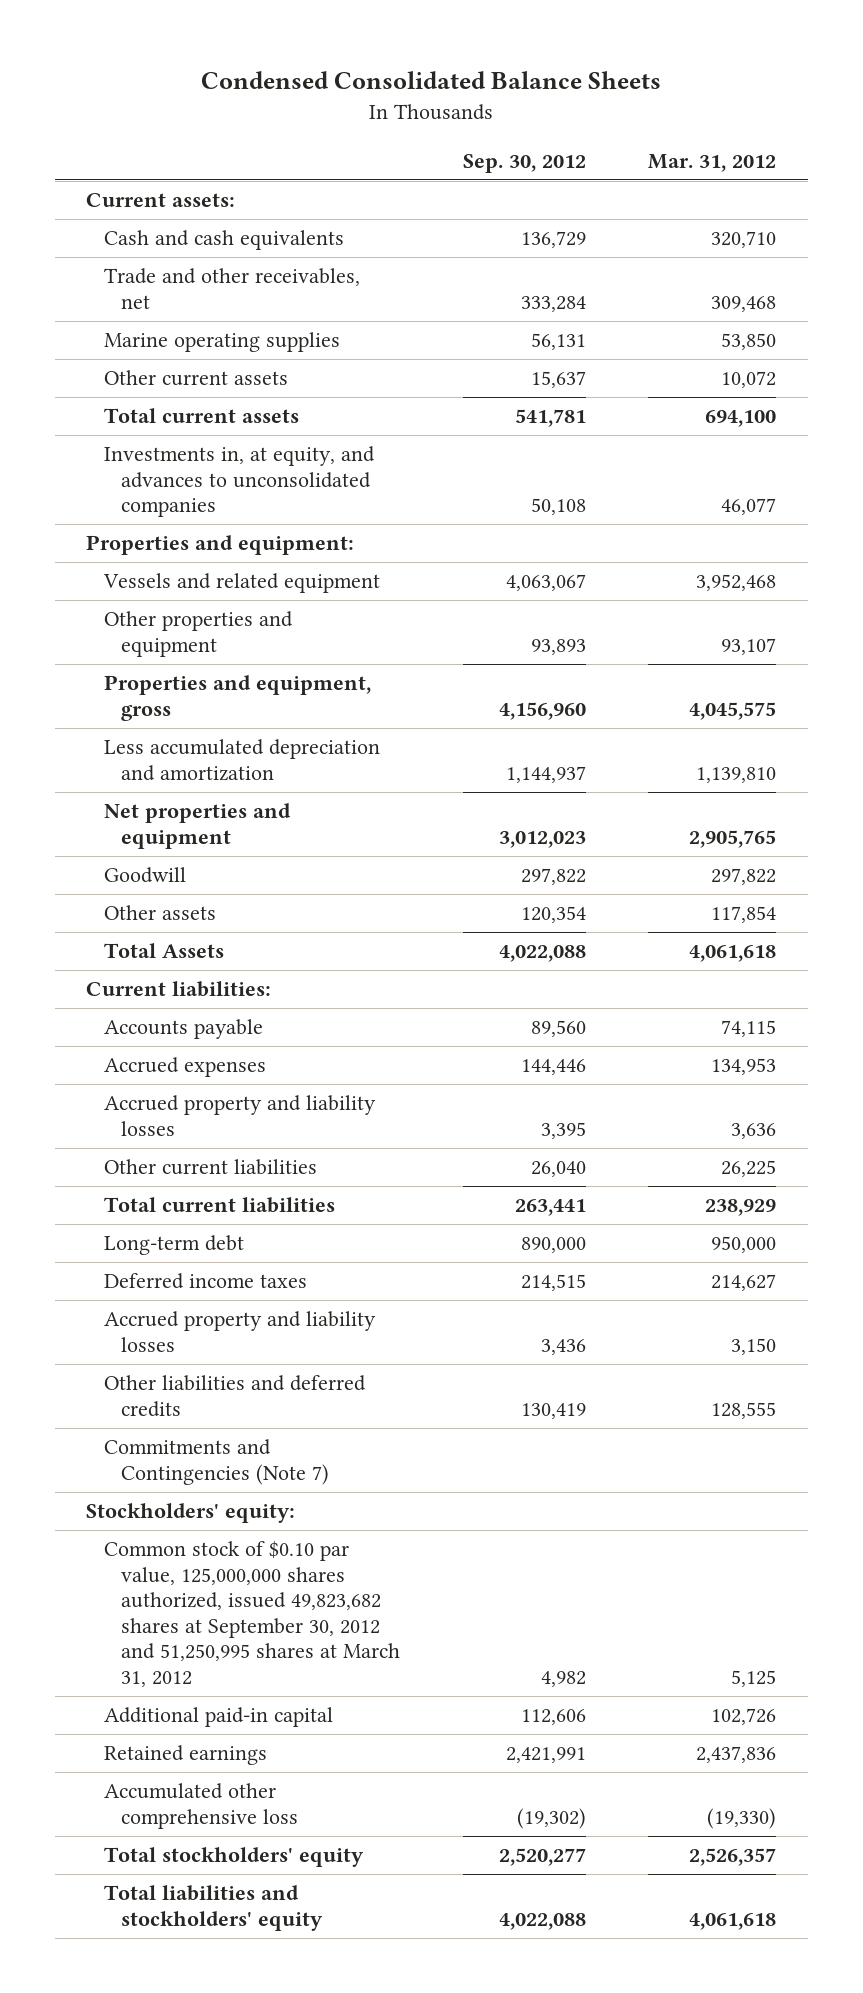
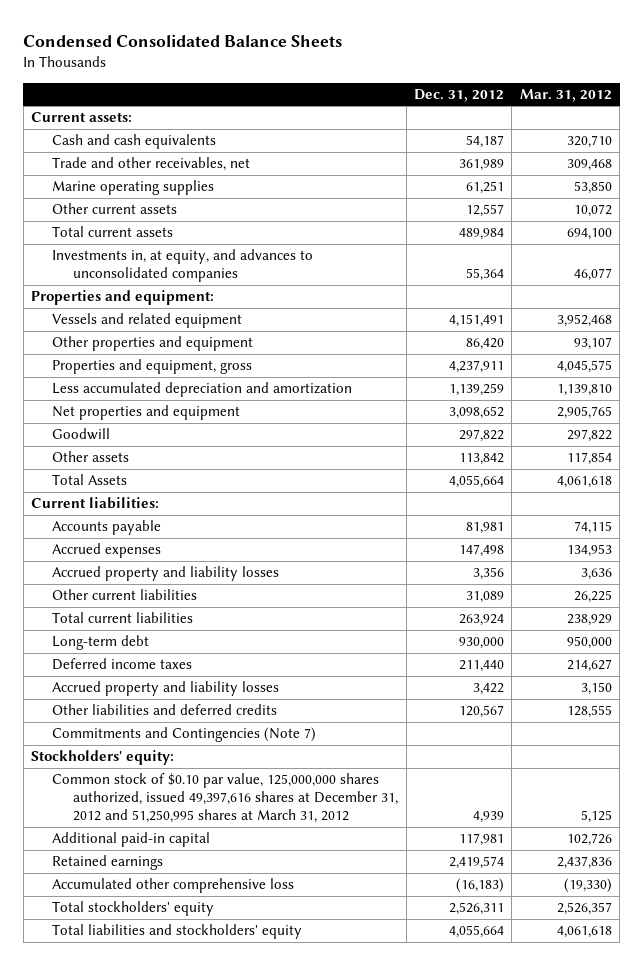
[462,153,586,173] Sep. 30, 2012 -> none
none -> [414,88,505,102] Dec. 31, 2012
[103,1541,401,1687] Common stock of $0.10 par value, 125,000,000 shares authorized, issued 49,823,682 shares at September 30, 2012 and 51,250,995 shares at March 31, 2012 -> [52,773,399,824] Common stock of $0.10 par value, 125,000,000 shares authorized, issued 49,397,616 shares at December 31, 2012 and 51,250,995 shares at March 31, 2012

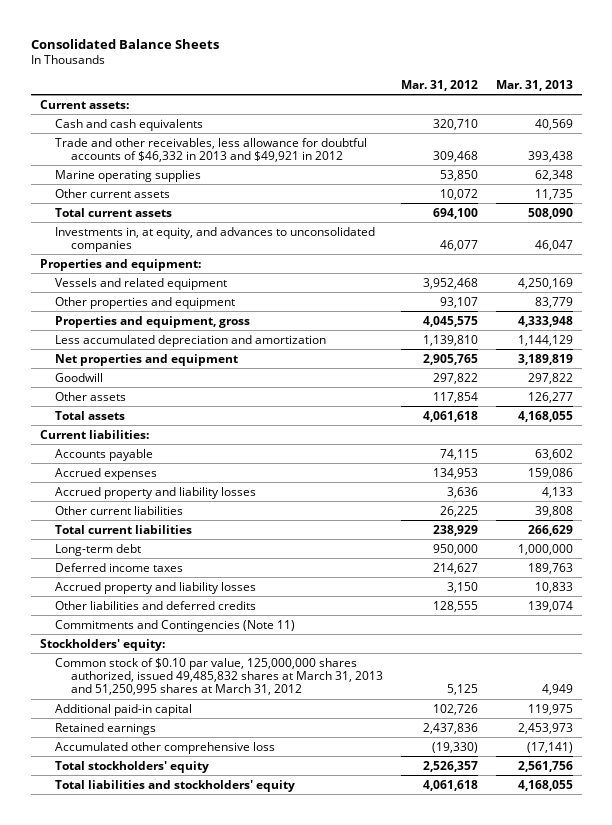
[23,33,343,47] Condensed Consolidated Balance Sheets -> [30,38,219,49] Consolidated Balance Sheets
[414,88,505,102] Dec. 31, 2012 -> none
none -> [495,79,573,91] Mar. 31, 2013
[52,157,251,172] Trade and other receivables, net -> [55,137,368,162] Trade and other receivables, less allowance for doubtful accounts of $46,332 in 2013 and $49,921 in 2012
[52,474,128,486] Total Assets -> [55,410,126,420] Total assets
[52,727,317,743] Commitments and Contingencies (Note 7) -> [55,619,296,632] Commitments and Contingencies (Note 11)
[52,773,399,824] Common stock of $0.10 par value, 125,000,000 shares authorized, issued 49,397,616 shares at December 31, 2012 and 51,250,995 shares at March 31, 2012 -> [55,657,384,696] Common stock of $0.10 par value, 125,000,000 shares authorized, issued 49,485,832 shares at March 31, 2013 and 51,250,995 shares at March 31, 2012

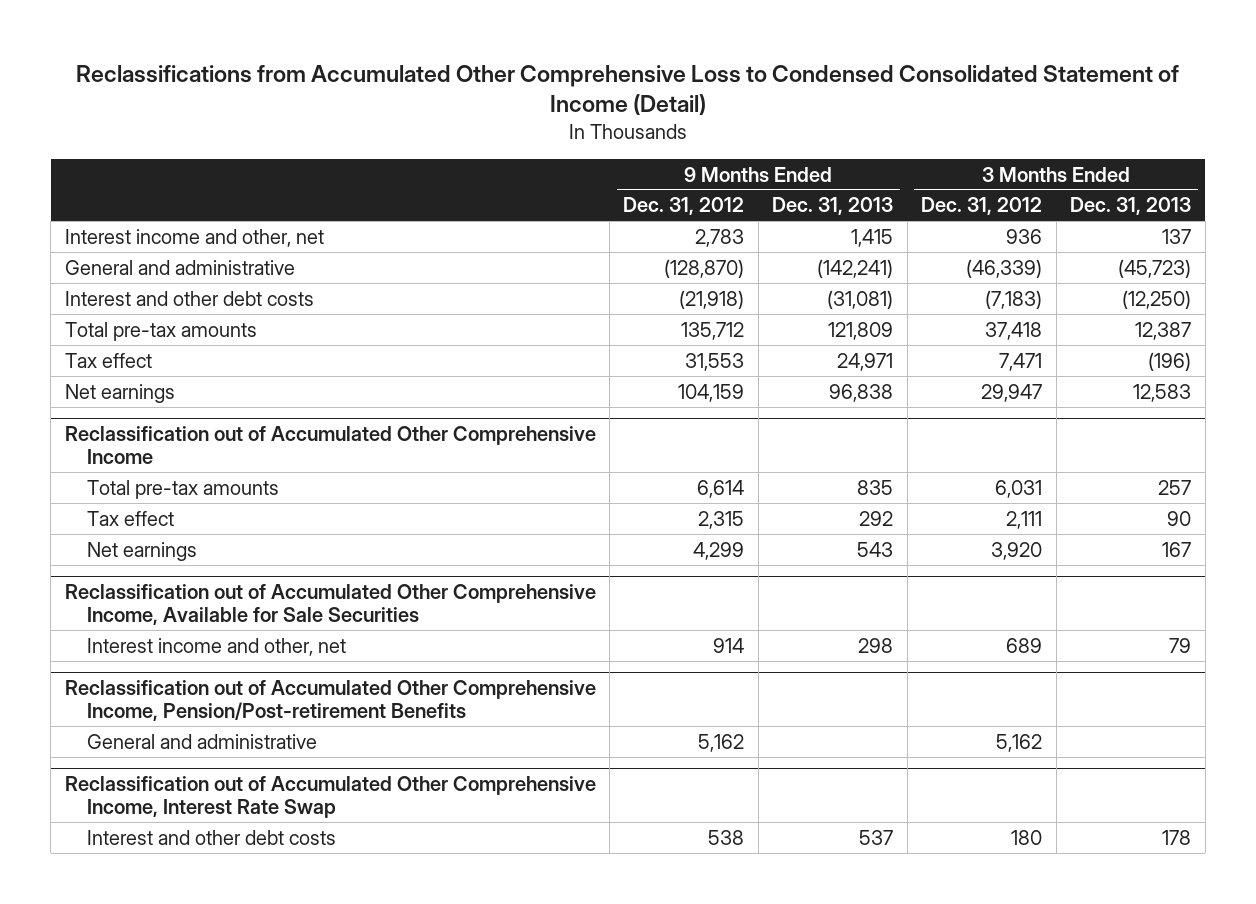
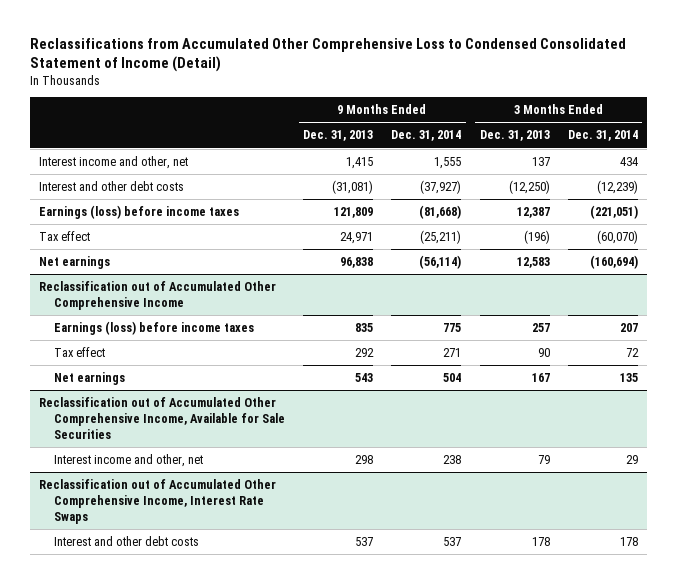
[623,197,745,216] Dec. 31, 2012 -> none
[921,197,1043,216] Dec. 31, 2012 -> none
none -> [391,130,462,142] Dec. 31, 2014
none -> [567,130,638,142] Dec. 31, 2014
[64,259,295,275] General and administrative -> none
[64,321,257,341] Total pre-tax amounts -> [38,204,239,219] Earnings (loss) before income taxes
[87,479,280,499] Total pre-tax amounts -> [54,320,255,335] Earnings (loss) before income taxes
[64,680,596,722] Reclassification out of Accumulated Other Comprehensive Income, Pension/Post-retirement Benefits -> none
[87,733,318,749] General and administrative -> none
[64,776,596,819] Reclassification out of Accumulated Other Comprehensive Income, Interest Rate Swap -> [38,478,276,525] Reclassification out of Accumulated Other Comprehensive Income, Interest Rate Swaps

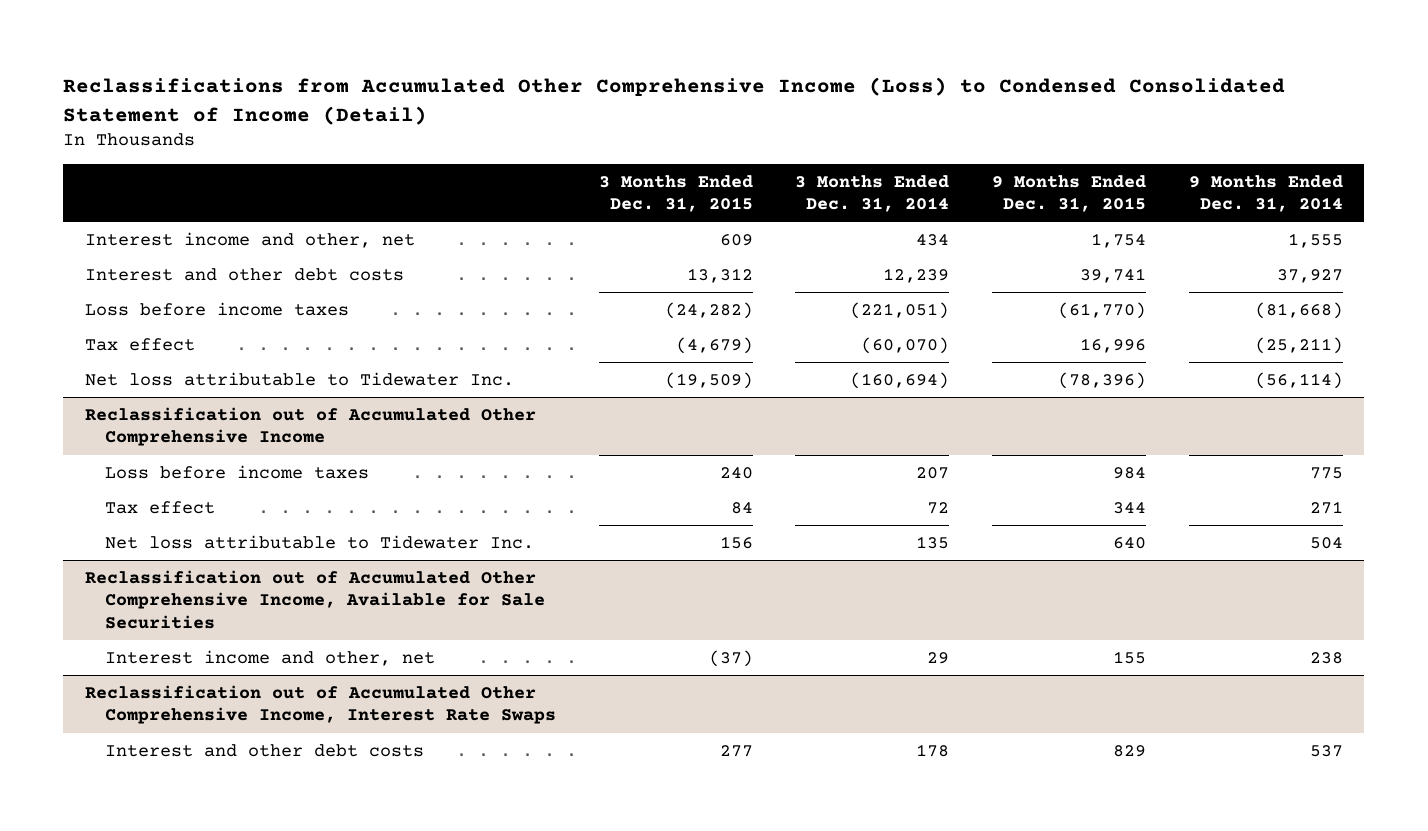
[29,37,626,73] Reclassifications from Accumulated Other Comprehensive Loss to Condensed Consolidated Statement of Income (Detail) -> [63,77,1286,125] Reclassifications from Accumulated Other Comprehensive Income (Loss) to Condensed Consolidated Statement of Income (Detail)
[303,130,374,142] Dec. 31, 2013 -> none
[479,130,550,142] Dec. 31, 2013 -> none
none -> [598,174,753,213] 3 Months Ended Dec. 31, 2015
none -> [992,174,1147,213] 9 Months Ended Dec. 31, 2015
[420,179,462,194] (37,927) -> [1276,268,1343,283] 37,927
[596,179,638,194] (12,239) -> [883,267,950,283] 12,239
[38,204,239,219] Earnings (loss) before income taxes -> [84,301,349,316] Loss before income taxes
[38,255,110,269] Net earnings -> [84,371,514,386] Net loss attributable to Tidewater Inc.
[54,320,255,335] Earnings (loss) before income taxes -> [104,464,369,479] Loss before income taxes
[54,371,126,385] Net earnings -> [104,534,534,549] Net loss attributable to Tidewater Inc.

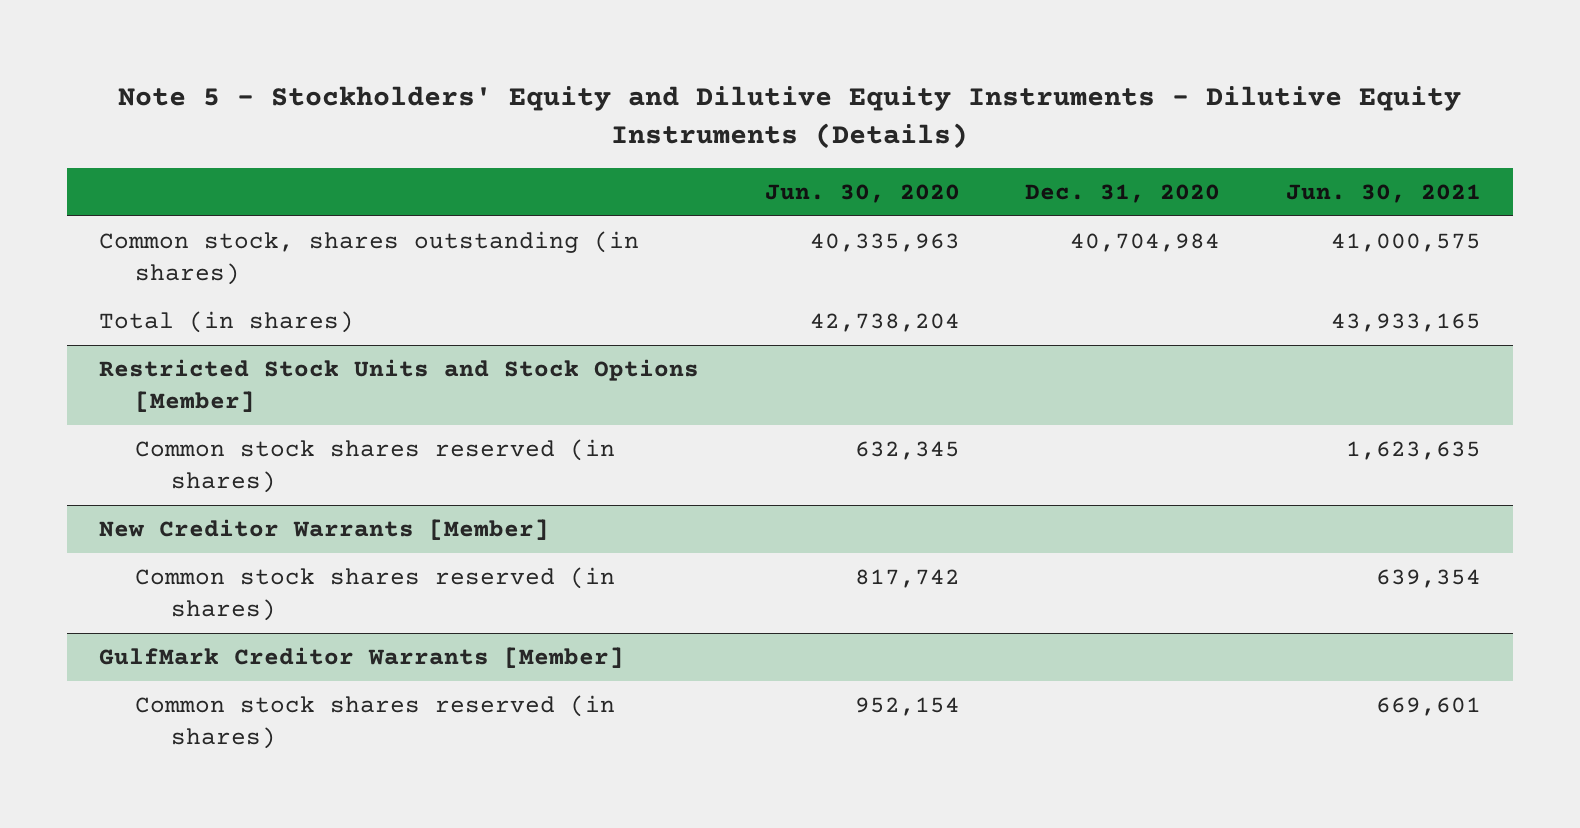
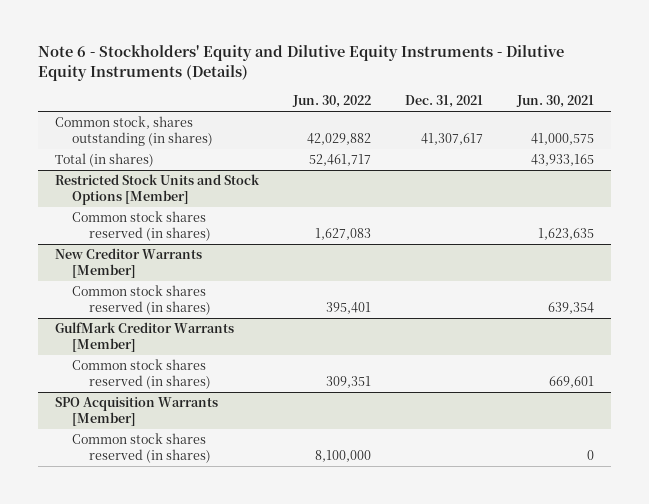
[117,85,1461,149] Note 5 - Stockholders' Equity and Dilutive Equity Instruments - Dilutive Equity Instruments (Details) -> [37,45,564,82] Note 6 - Stockholders' Equity and Dilutive Equity Instruments - Dilutive Equity Instruments (Details)
[764,183,960,203] Jun. 30, 2020 -> none
[1025,183,1221,203] Dec. 31, 2020 -> none
none -> [291,95,371,109] Jun. 30, 2022
none -> [404,95,483,109] Dec. 31, 2021
none -> [54,397,218,427] SPO Acquisition Warrants [Member]
none -> [71,433,211,464] Common stock shares reserved (in shares)

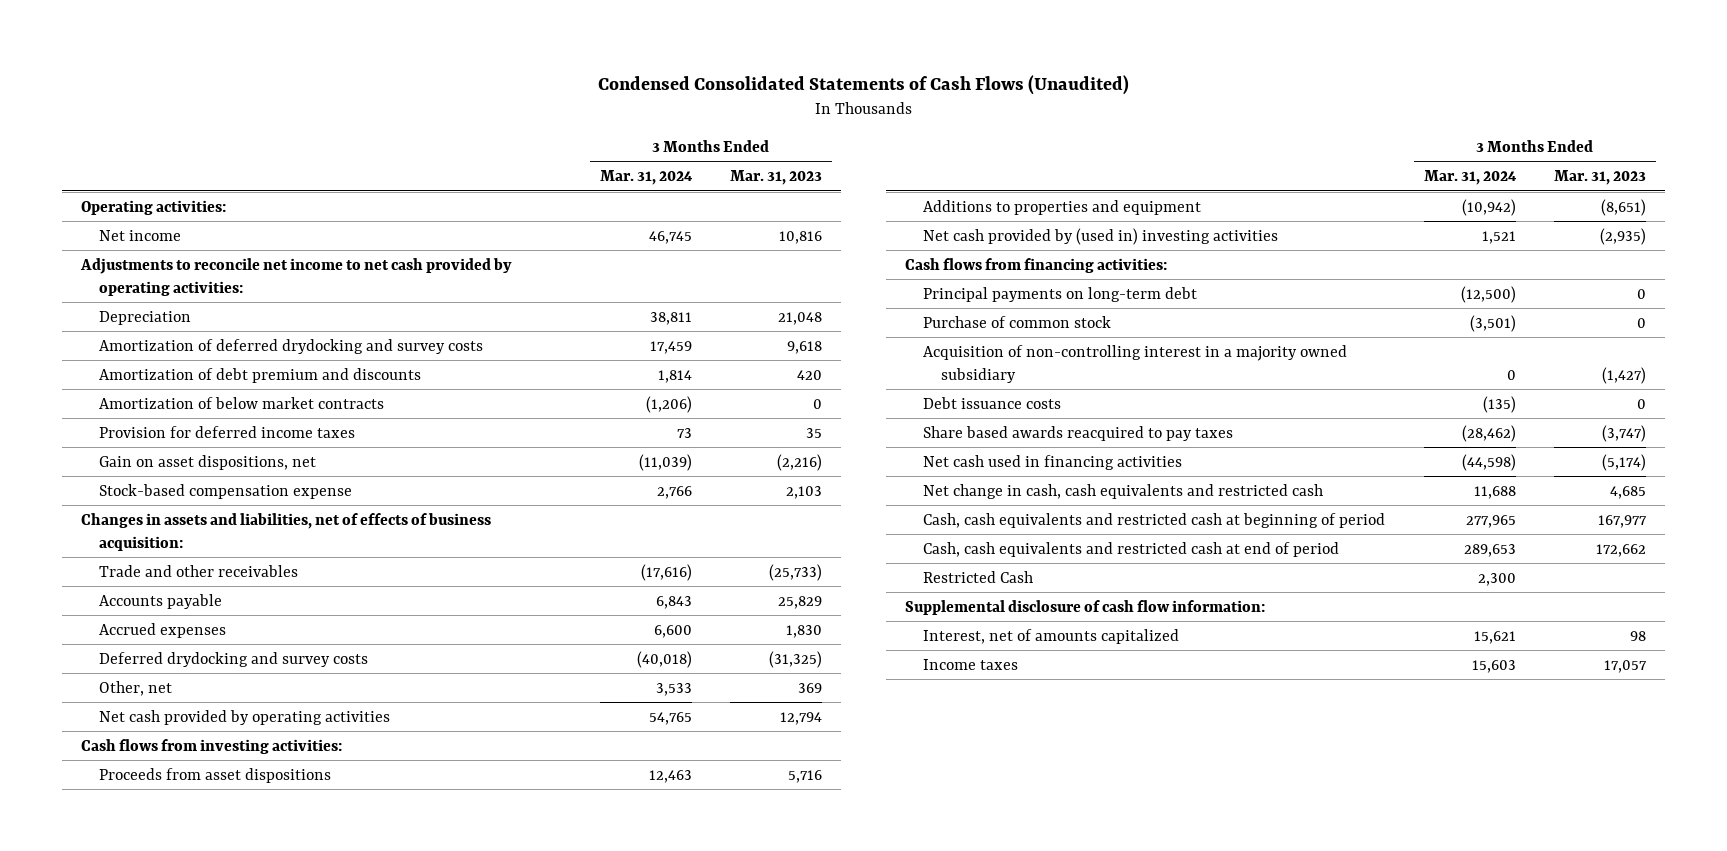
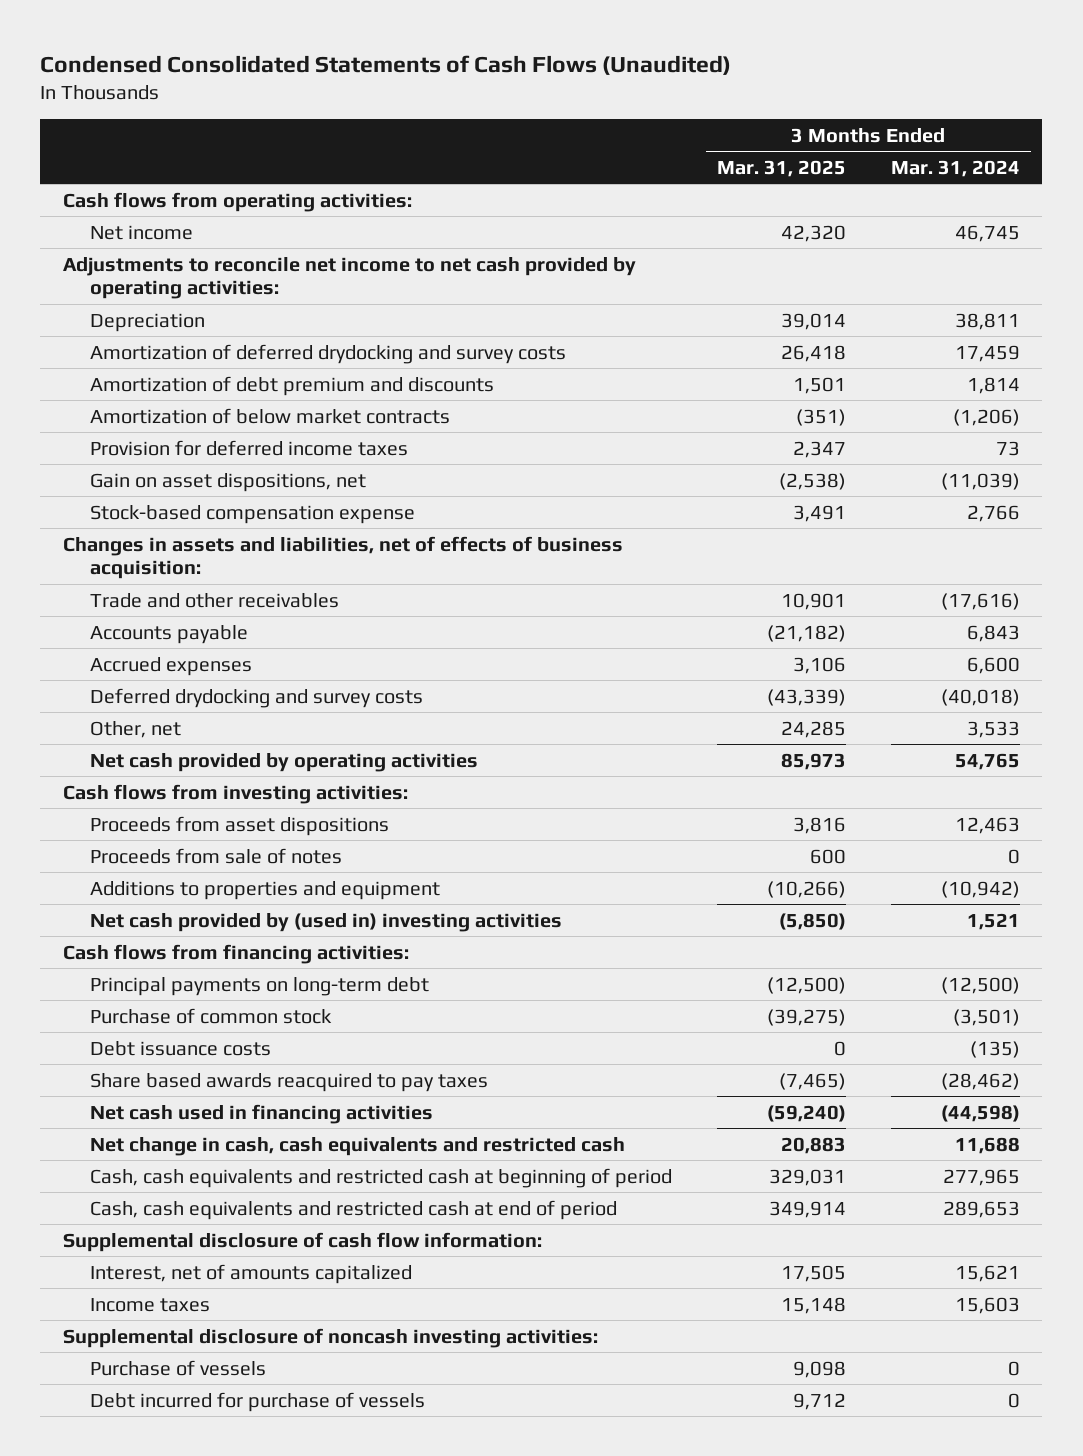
[729,170,822,186] Mar. 31, 2023 -> none
none -> [717,159,847,177] Mar. 31, 2025
[81,199,227,215] Operating activities: -> [62,191,412,212] Cash flows from operating activities:
none -> [90,847,343,864] Proceeds from sale of notes
[923,344,1348,383] Acquisition of non-controlling interest in a majority owned subsidiary -> none
[923,570,1034,583] Restricted Cash -> none
none -> [62,1327,598,1348] Supplemental disclosure of noncash investing activities:
none -> [90,1359,267,1376] Purchase of vessels
none -> [90,1391,426,1412] Debt incurred for purchase of vessels

